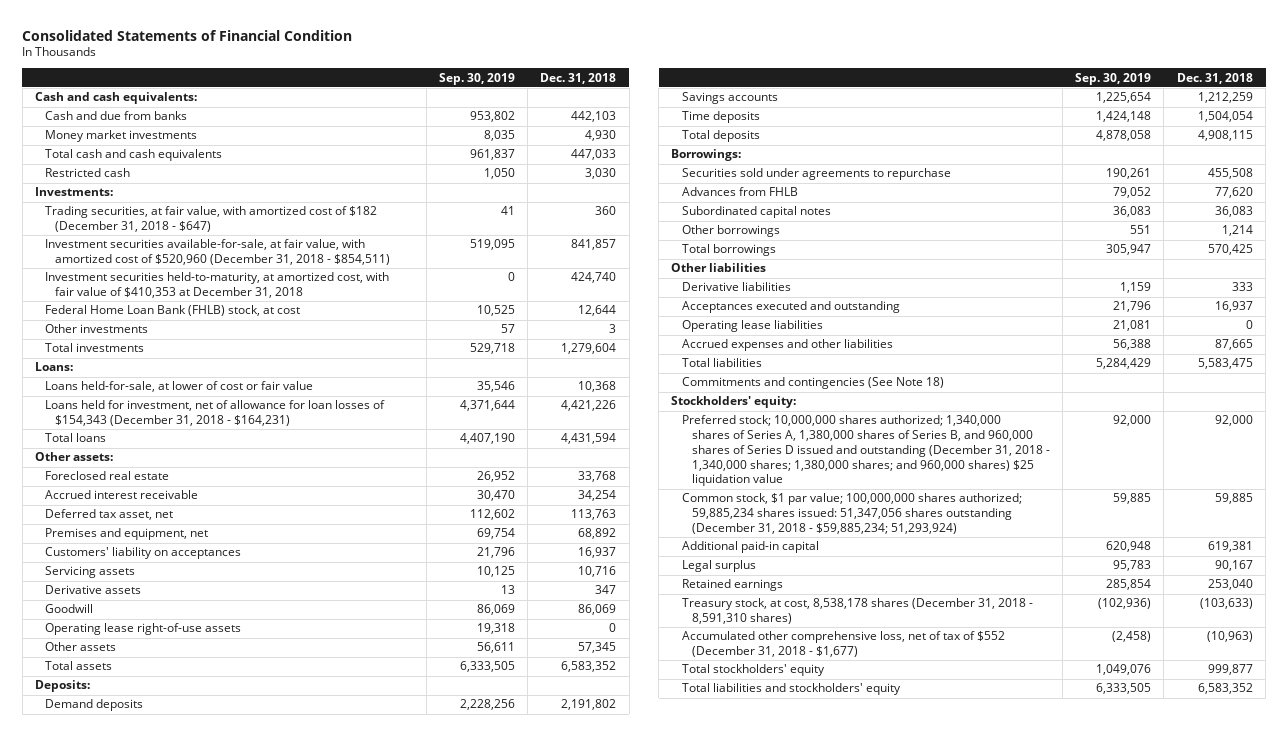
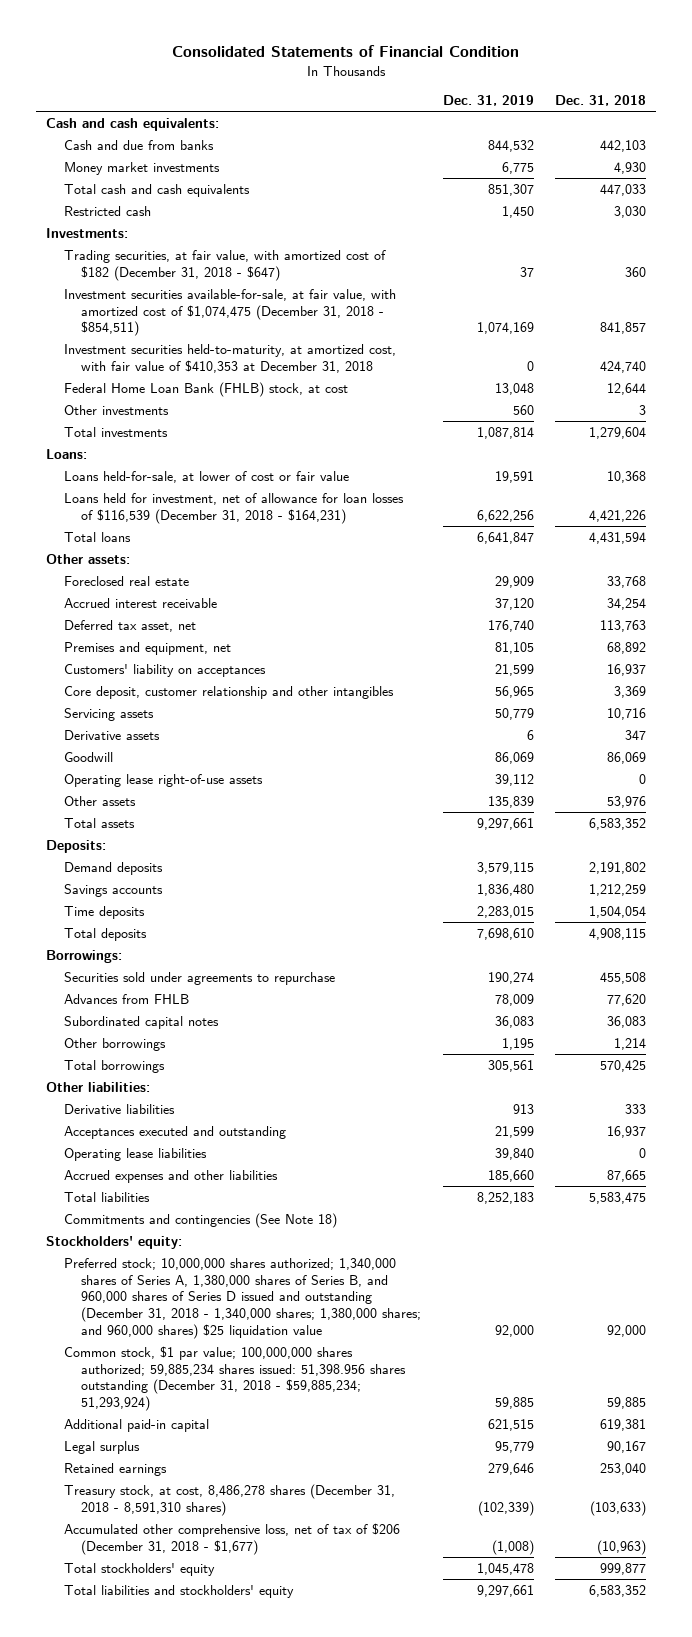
[438,72,515,85] Sep. 30, 2019 -> none
none -> [442,95,534,107] Dec. 31, 2019
[45,239,391,266] Investment securities available-for-sale, at fair value, with amortized cost of $520,960 (December 31, 2018 - $854,511) -> [63,288,396,337] Investment securities available-for-sale, at fair value, with amortized cost of $1,074,475 (December 31, 2018 - $854,511)
[45,400,386,427] Loans held for investment, net of allowance for loan losses of $154,343 (December 31, 2018 - $164,231) -> [63,492,404,524] Loans held for investment, net of allowance for loan losses of $116,539 (December 31, 2018 - $164,231)
none -> [63,685,394,699] Core deposit, customer relationship and other intangibles
[578,642,617,654] 57,345 -> [606,795,646,808] 53,976
[671,263,767,273] Other liabilities -> [46,1081,151,1092] Other liabilities:
[681,493,1022,534] Common stock, $1 par value; 100,000,000 shares authorized; 59,885,234 shares issued: 51,347,056 shares outstanding (December 31, 2018 - $59,885,234; 51,293,924) -> [63,1345,407,1412] Common stock, $1 par value; 100,000,000 shares authorized; 59,885,234 shares issued: 51,398.956 shares outstanding (December 31, 2018 - $59,885,234; 51,293,924)
[681,598,1033,625] Treasury stock, at cost, 8,538,178 shares (December 31, 2018 - 8,591,310 shares) -> [63,1483,395,1516] Treasury stock, at cost, 8,486,278 shares (December 31, 2018 - 8,591,310 shares)
[681,631,1005,658] Accumulated other comprehensive loss, net of tax of $552 (December 31, 2018 - $1,677) -> [63,1522,400,1555] Accumulated other comprehensive loss, net of tax of $206 (December 31, 2018 - $1,677)

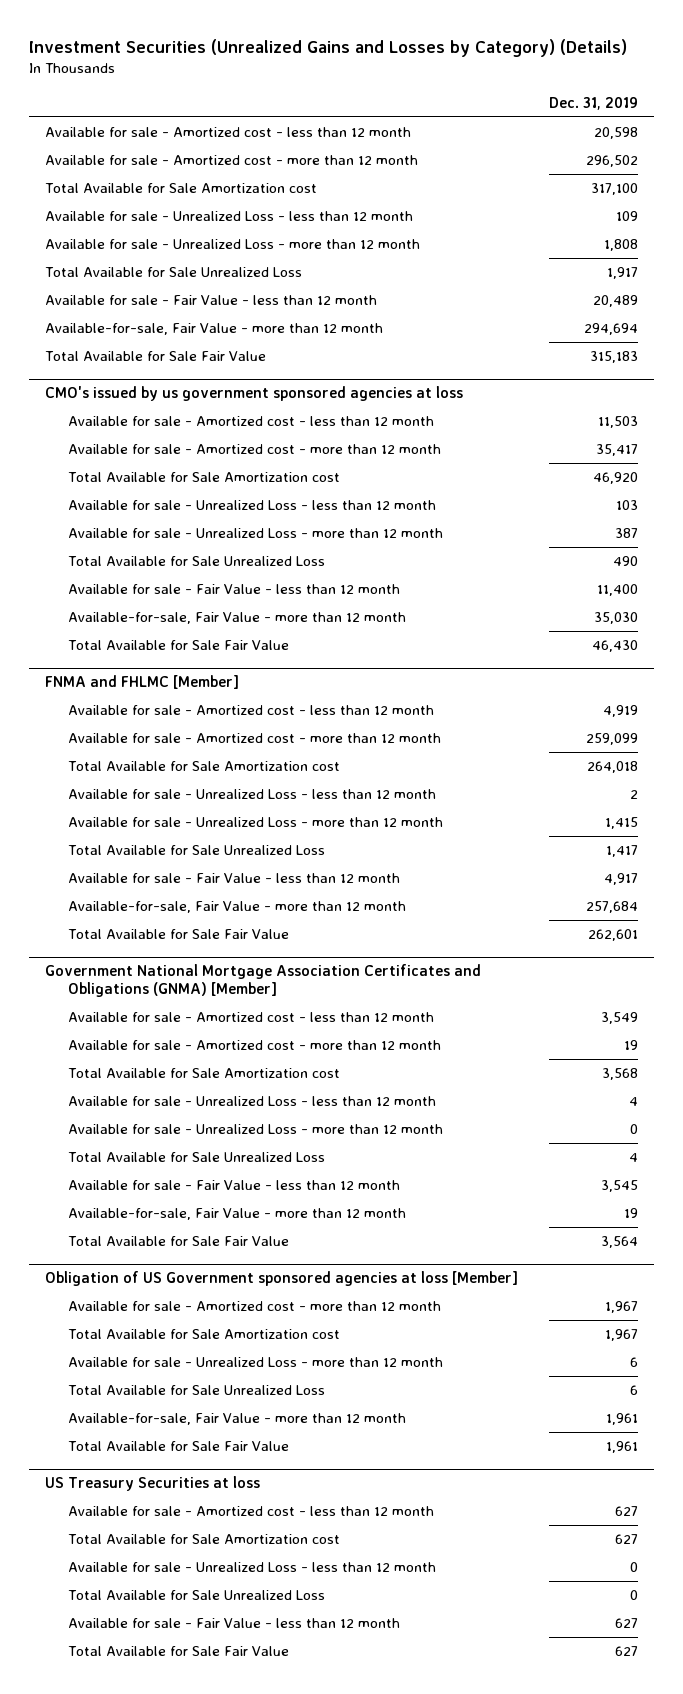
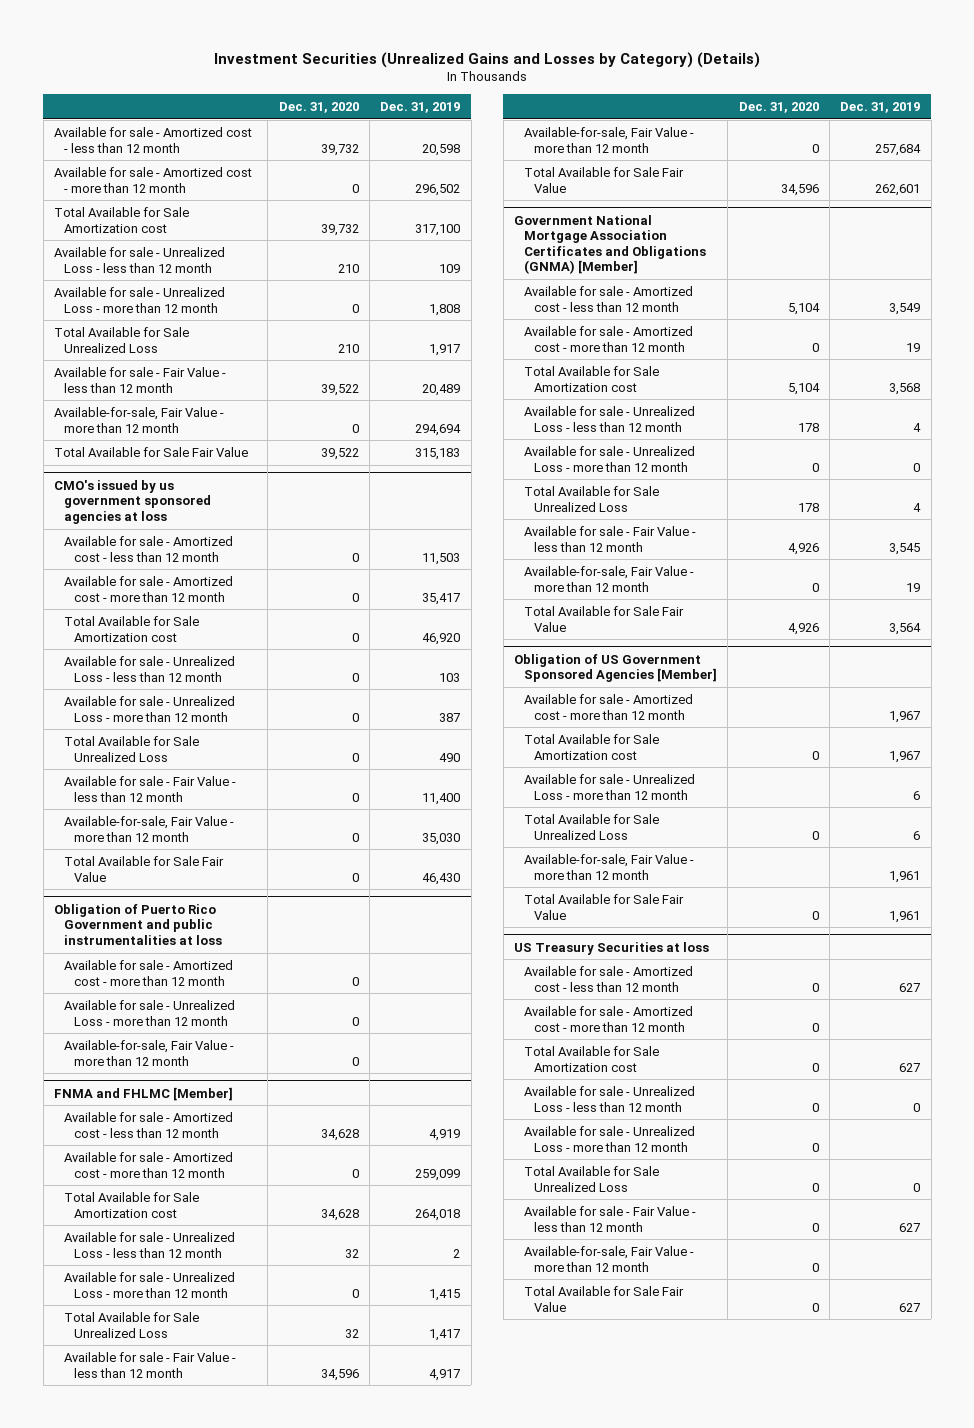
none -> [278,101,359,113] Dec. 31, 2020
none -> [54,903,223,945] Obligation of Puerto Rico Government and public instrumentalities at loss
none -> [64,959,234,986] Available for sale - Amortized cost - more than 12 month
none -> [64,999,236,1026] Available for sale - Unrealized Loss - more than 12 month
none -> [64,1039,235,1066] Available-for-sale, Fair Value - more than 12 month
[44,1271,518,1287] Obligation of US Government sponsored agencies at loss [Member] -> [514,653,718,683] Obligation of US Government Sponsored Agencies [Member]
none -> [524,1005,694,1032] Available for sale - Amortized cost - more than 12 month
none -> [524,1125,696,1152] Available for sale - Unrealized Loss - more than 12 month
none -> [524,1245,695,1272] Available-for-sale, Fair Value - more than 12 month

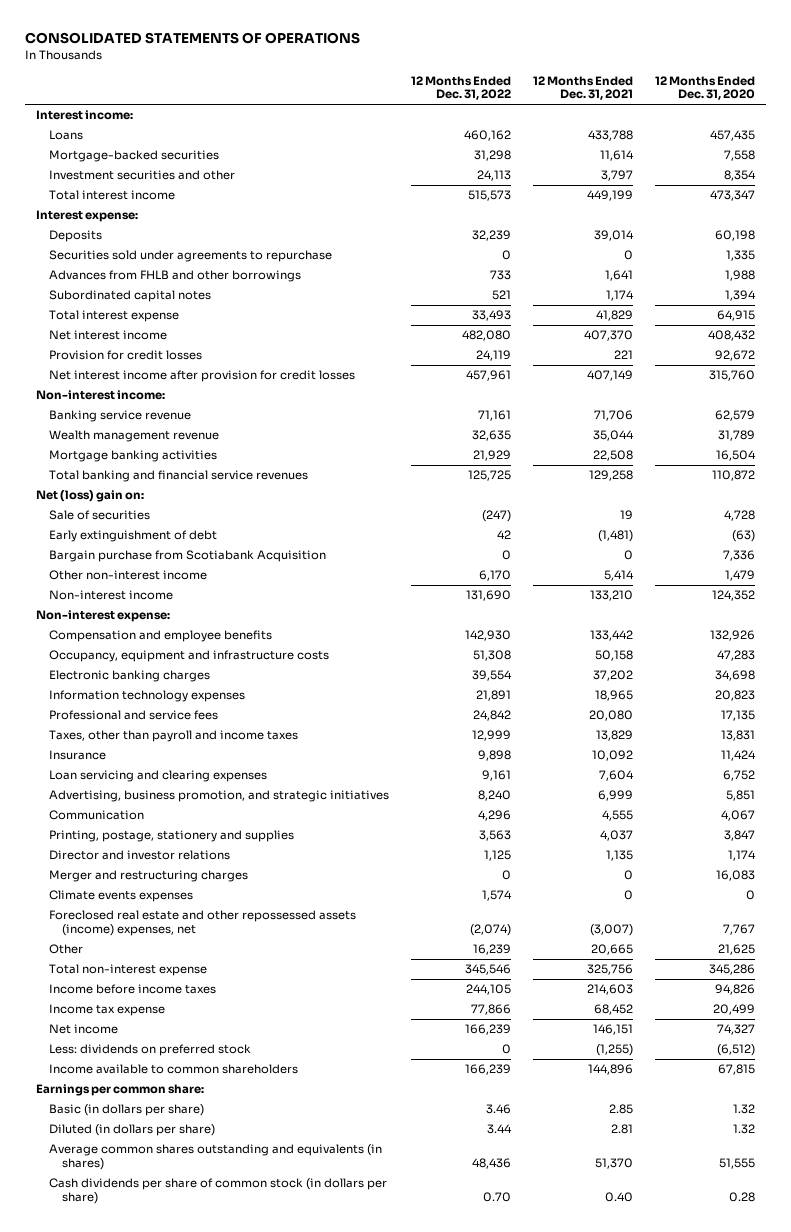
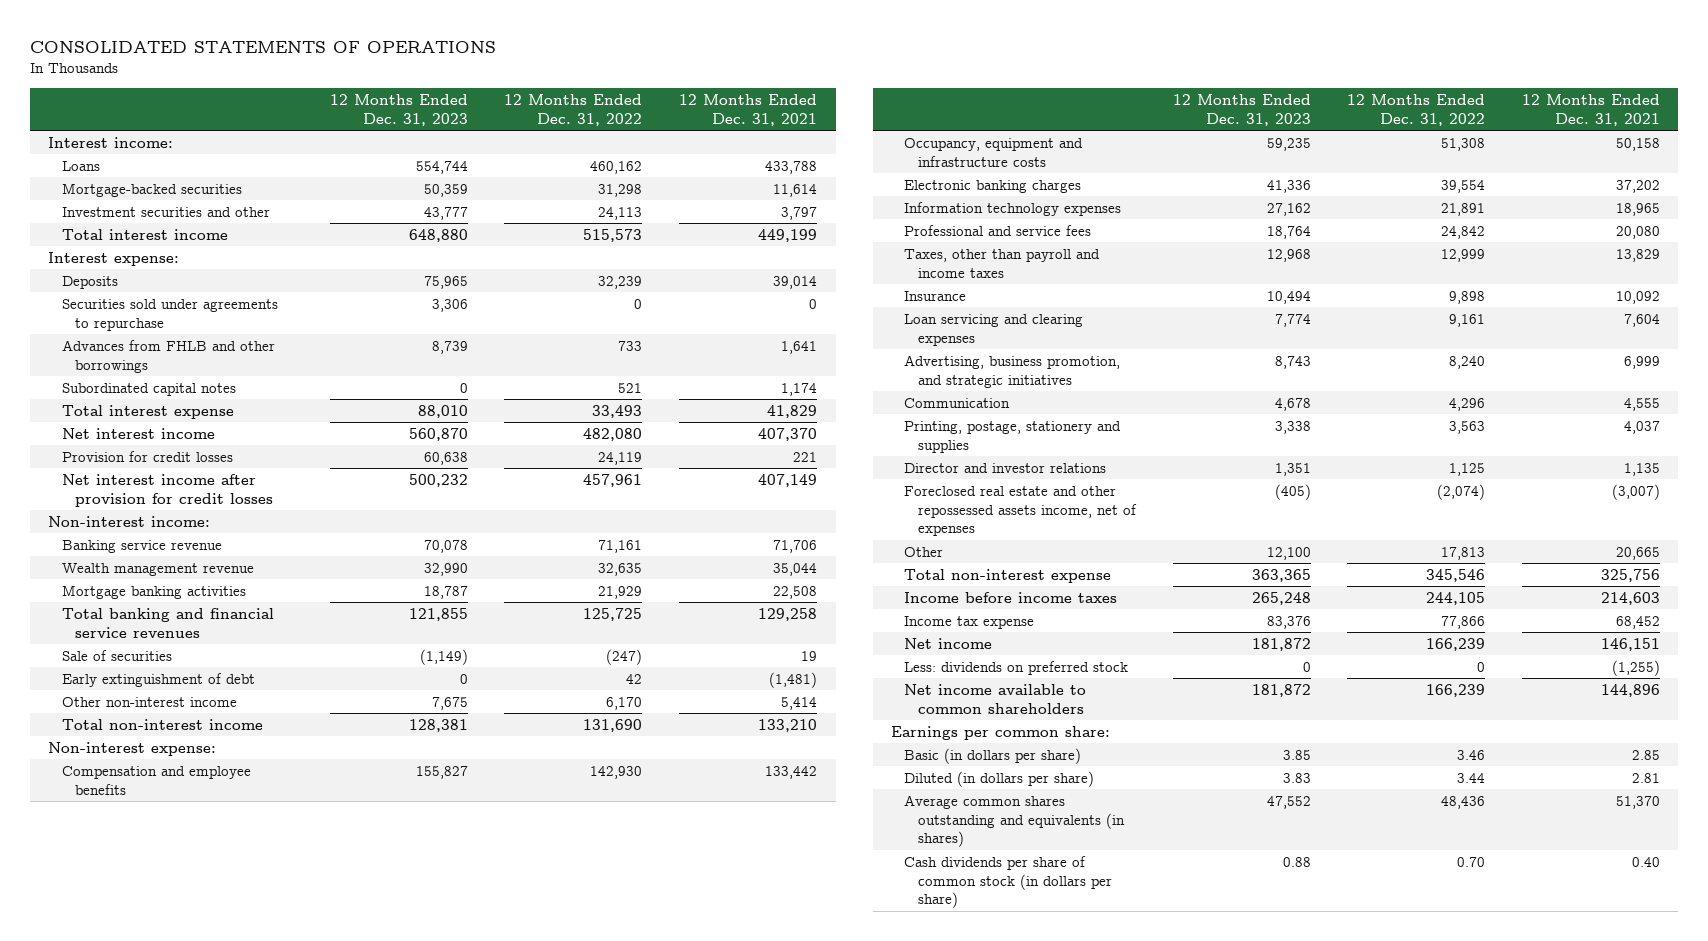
[654,75,755,101] 12 Months Ended Dec. 31, 2020 -> none
none -> [329,93,468,126] 12 Months Ended Dec. 31, 2023
[36,490,145,503] Net (loss) gain on: -> none
[49,550,327,563] Bargain purchase from Scotiabank Acquisition -> none
[49,590,174,601] Non-interest income -> [61,718,263,730] Total non-interest income
[49,870,249,883] Merger and restructuring charges -> none
[49,890,194,903] Climate events expenses -> none
[49,910,357,937] Foreclosed real estate and other repossessed assets (income) expenses, net -> [904,485,1137,537] Foreclosed real estate and other repossessed assets income, net of expenses
[472,944,511,956] 16,239 -> [1441,546,1486,560] 17,813
[49,1064,299,1075] Income available to common shareholders -> [904,683,1087,714] Net income available to common shareholders

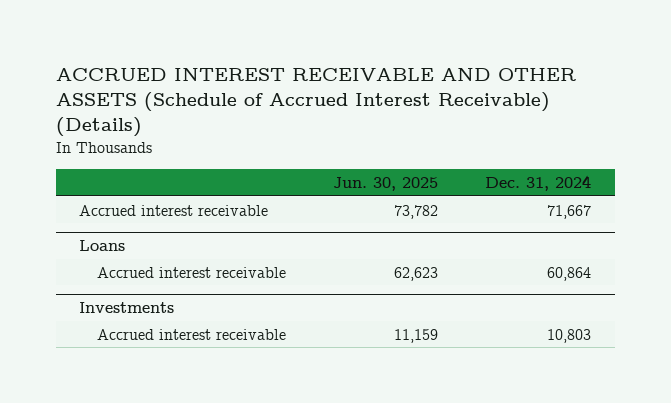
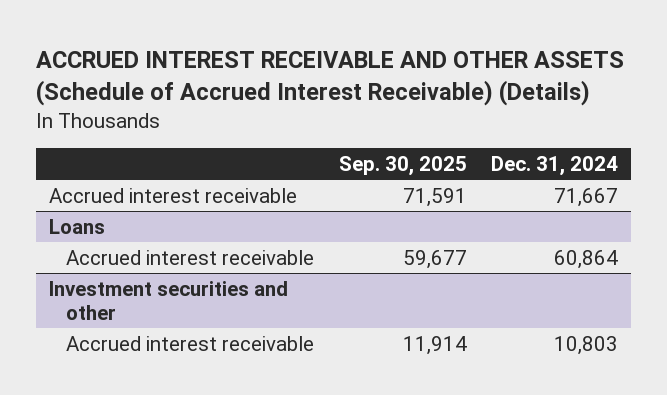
[333,176,439,191] Jun. 30, 2025 -> none
none -> [338,156,467,177] Sep. 30, 2025
[79,302,175,314] Investments -> [48,280,288,320] Investment securities and other

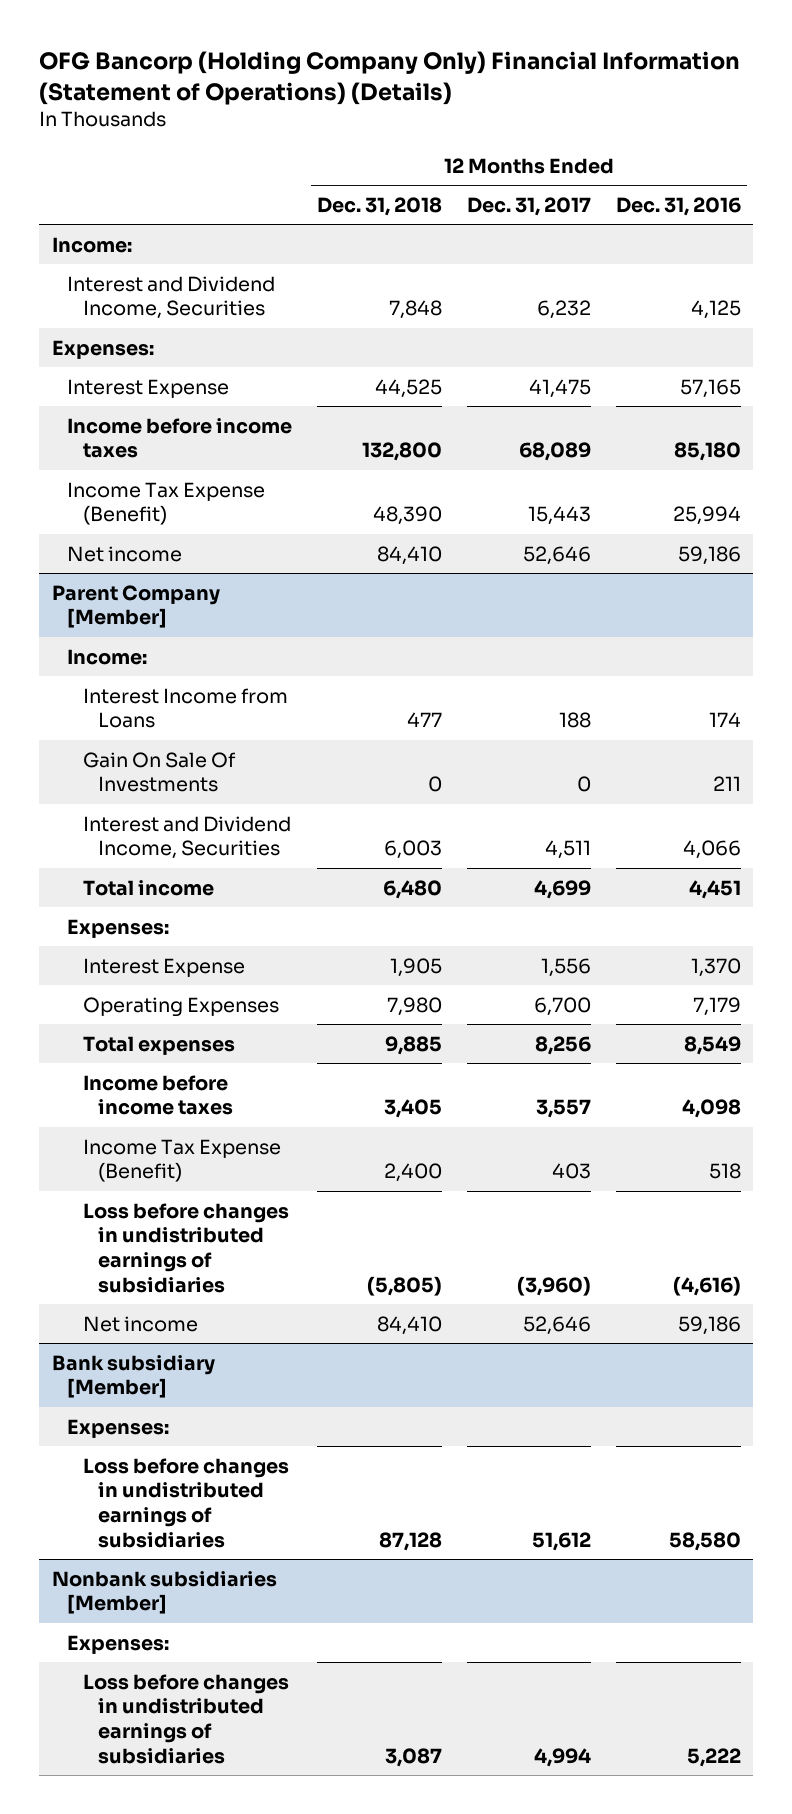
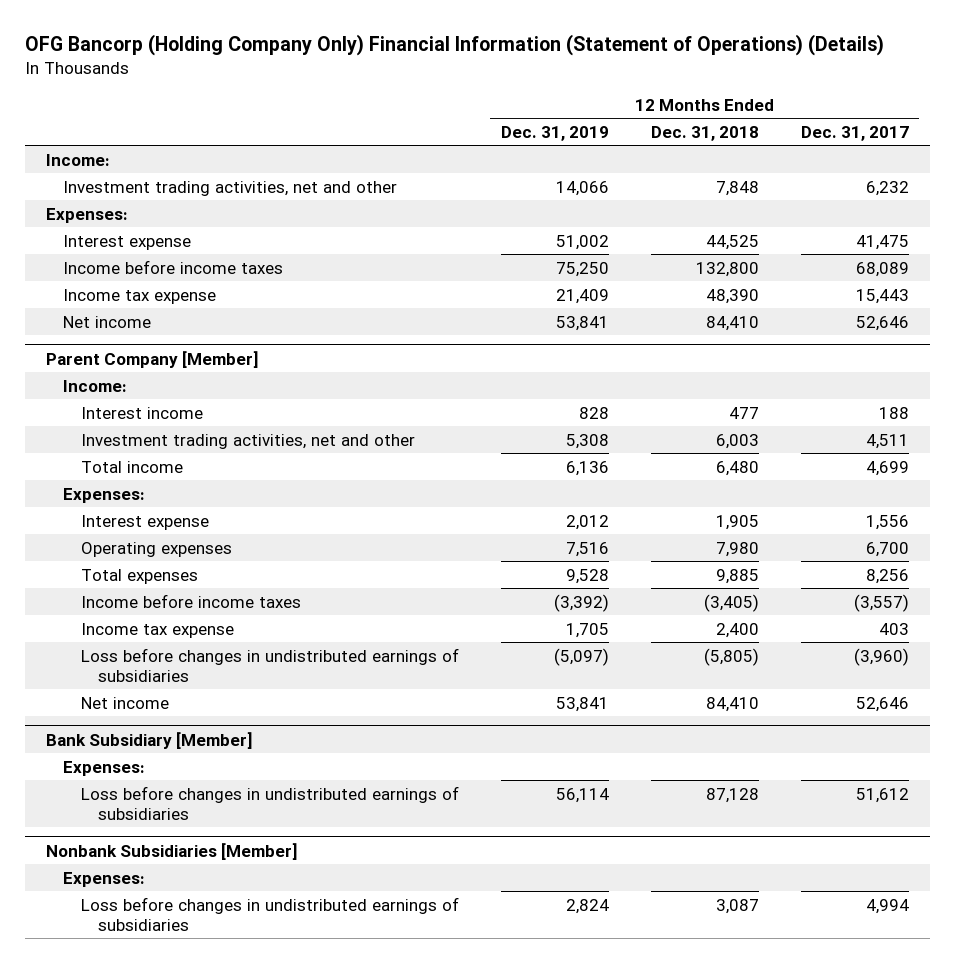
[615,196,741,216] Dec. 31, 2016 -> none
none -> [500,126,609,142] Dec. 31, 2019
[67,275,276,320] Interest and Dividend Income, Securities -> [63,180,398,196] Investment trading activities, net and other
[67,378,230,398] Interest Expense -> [63,234,192,250] Interest expense
[67,481,266,526] Income Tax Expense (Benefit) -> [63,288,217,304] Income tax expense
[82,751,236,793] Gain On Sale Of Investments -> none
[82,687,288,729] Interest Income from Loans -> [80,406,203,419] Interest income
[82,815,291,860] Interest and Dividend Income, Securities -> [80,433,415,449] Investment trading activities, net and other
[82,957,245,977] Interest Expense -> [80,514,209,530] Interest expense
[82,996,279,1017] Operating Expenses -> [80,541,232,557] Operating expenses
[384,1099,443,1119] 3,405 -> [703,593,759,612] (3,405)
[535,1099,591,1119] 3,557 -> [853,593,909,612] (3,557)
[82,1138,281,1183] Income Tax Expense (Benefit) -> [80,622,234,638] Income tax expense
[51,1354,215,1399] Bank subsidiary [Member] -> [45,731,253,749] Bank Subsidiary [Member]
[51,1570,277,1615] Nonbank subsidiaries [Member] -> [45,842,298,860] Nonbank Subsidiaries [Member]

